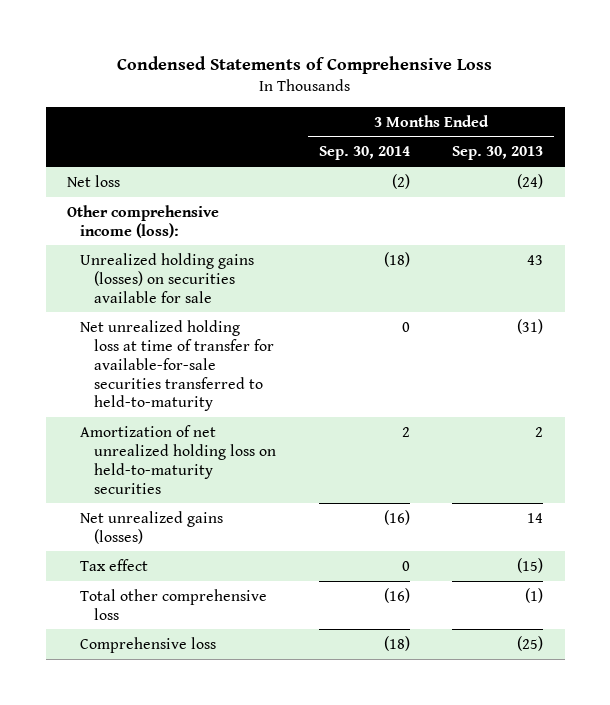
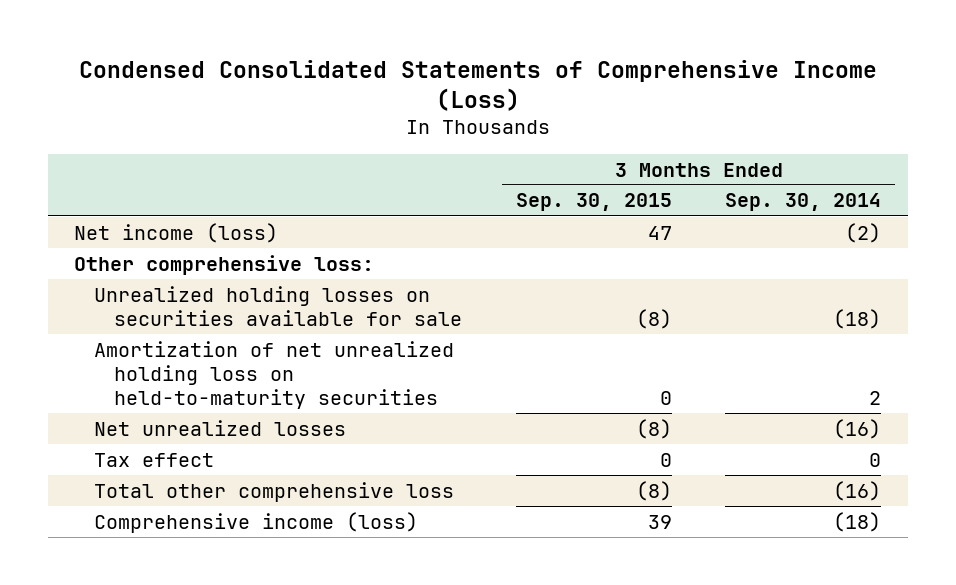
[117,56,493,75] Condensed Statements of Comprehensive Loss -> [78,59,877,112] Condensed Consolidated Statements of Comprehensive Income (Loss)
[452,146,544,161] Sep. 30, 2013 -> none
none -> [515,193,672,212] Sep. 30, 2015
[80,319,274,412] Net unrealized holding loss at time of transfer for available-for-sale securities transferred to held-to-maturity -> none
[66,174,120,187] Net loss -> [74,222,279,243] Net income (loss)
[66,204,219,238] Other comprehensive income (loss): -> [74,254,375,275] Other comprehensive loss:
[80,252,255,303] Unrealized holding gains (losses) on securities available for sale -> [94,285,463,326] Unrealized holding losses on securities available for sale
[80,510,224,544] Net unrealized gains (losses) -> [94,419,347,436] Net unrealized losses
[80,636,217,653] Comprehensive loss -> [94,511,419,533] Comprehensive income (loss)

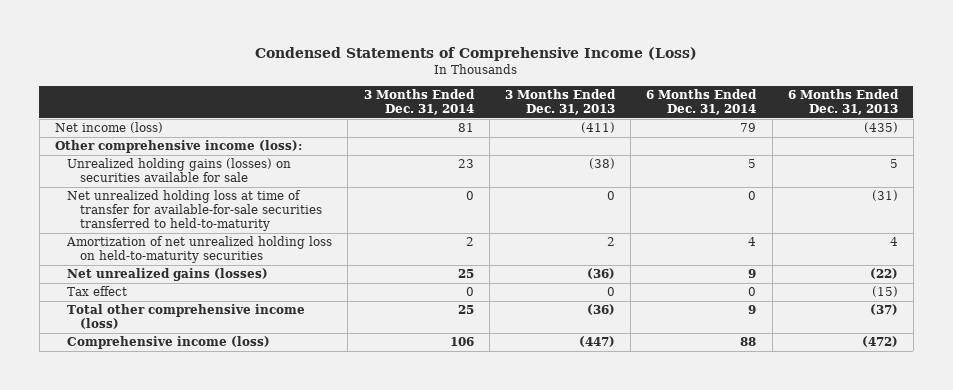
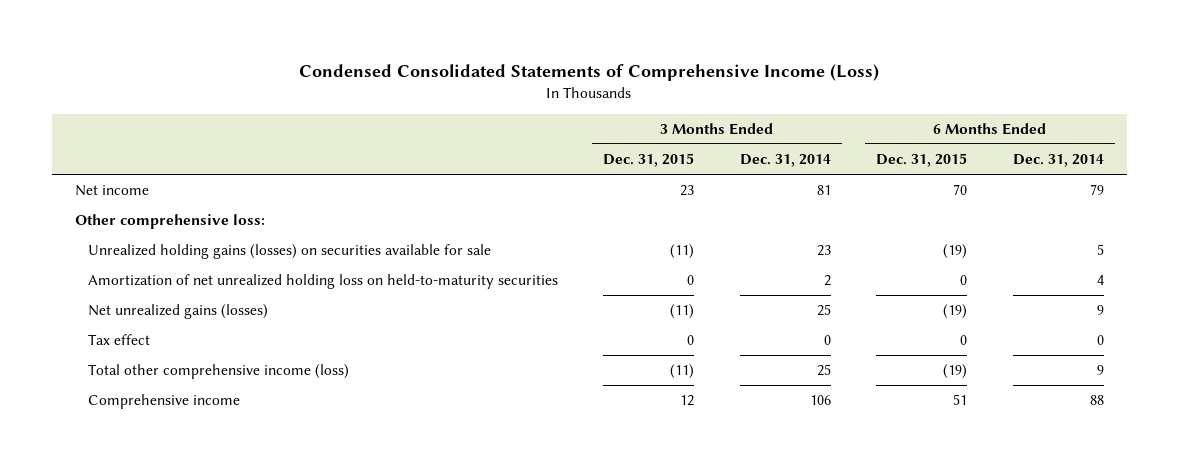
[255,46,698,61] Condensed Statements of Comprehensive Income (Loss) -> [299,63,880,81] Condensed Consolidated Statements of Comprehensive Income (Loss)
[505,89,617,116] 3 Months Ended Dec. 31, 2013 -> none
[787,89,899,116] 6 Months Ended Dec. 31, 2013 -> none
none -> [603,153,695,168] Dec. 31, 2015
none -> [876,153,968,168] Dec. 31, 2015
[54,122,163,134] Net income (loss) -> [74,185,149,197] Net income
[54,140,302,154] Other comprehensive income (loss): -> [74,214,265,230] Other comprehensive loss:
[67,190,322,232] Net unrealized holding loss at time of transfer for available-for-sale securities transferred to held-to-maturity -> none
[67,336,271,350] Comprehensive income (loss) -> [87,394,240,410] Comprehensive income

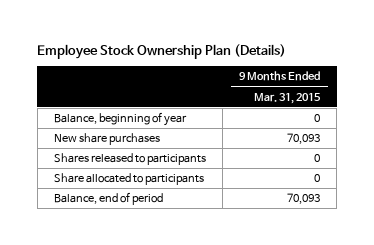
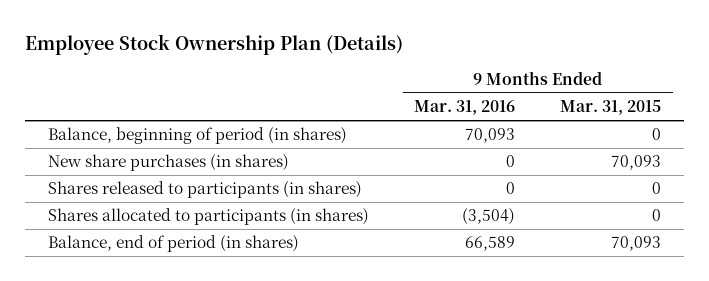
none -> [414,100,516,116] Mar. 31, 2016
[53,112,187,127] Balance, beginning of year -> [47,127,347,145] Balance, beginning of period (in shares)
[53,133,160,146] New share purchases -> [47,154,289,172] New share purchases (in shares)
[53,153,206,166] Shares released to participants -> [47,181,362,199] Shares released to participants (in shares)
[53,173,204,186] Share allocated to participants -> [47,208,369,226] Shares allocated to participants (in shares)
[53,192,163,206] Balance, end of period -> [47,235,299,253] Balance, end of period (in shares)

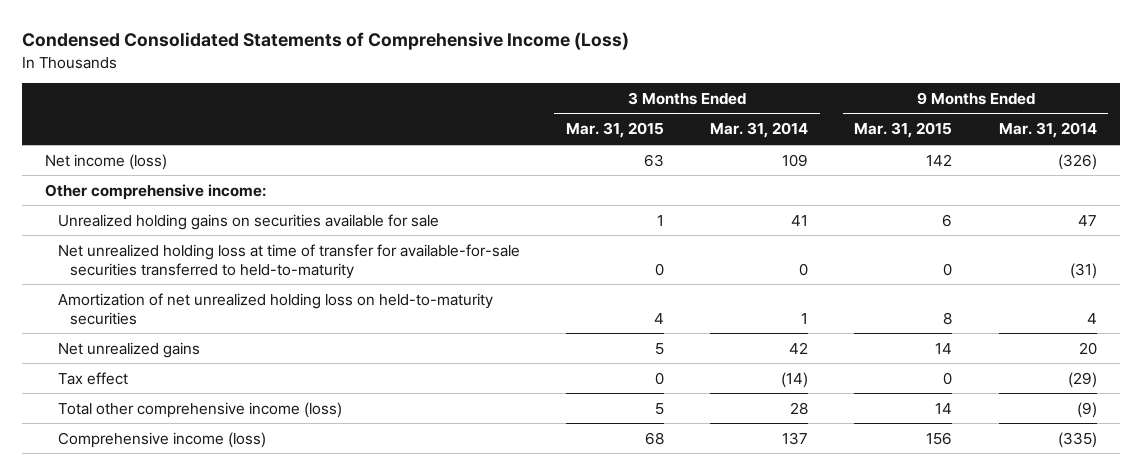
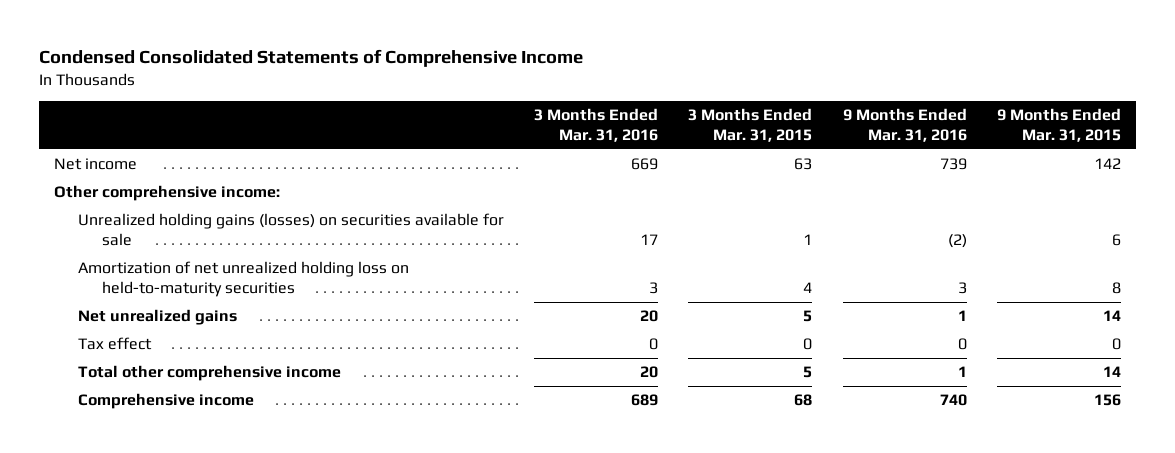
[22,32,630,51] Condensed Consolidated Statements of Comprehensive Income (Loss) -> [38,49,583,68] Condensed Consolidated Statements of Comprehensive Income
[710,122,809,139] Mar. 31, 2014 -> none
[998,122,1097,139] Mar. 31, 2014 -> none
none -> [534,108,659,142] 3 Months Ended Mar. 31, 2016
none -> [842,108,967,142] 9 Months Ended Mar. 31, 2016
[45,153,168,170] Net income (loss) -> [53,158,137,171] Net income
[57,243,520,279] Net unrealized holding loss at time of transfer for available-for-sale securities transferred to held-to-maturity -> none
[57,213,439,230] Unrealized holding gains on securities available for sale -> [77,213,504,247] Unrealized holding gains (losses) on securities available for sale
[57,401,342,418] Total other comprehensive income (loss) -> [77,365,341,382] Total other comprehensive income
[57,431,266,448] Comprehensive income (loss) -> [77,393,254,410] Comprehensive income

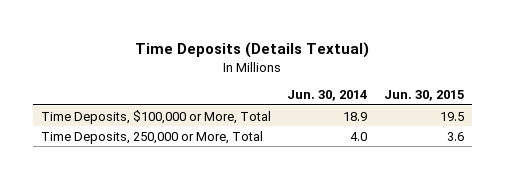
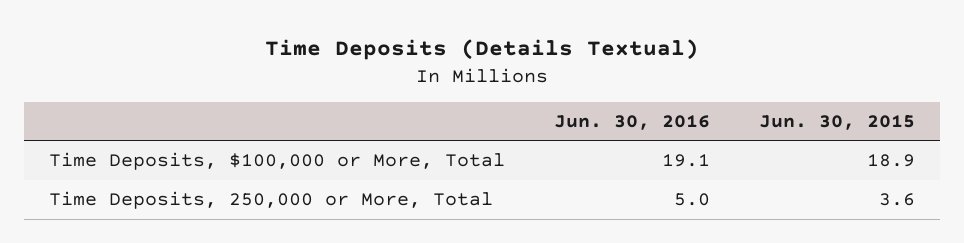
[287,90,368,102] Jun. 30, 2014 -> none
none -> [554,114,711,130] Jun. 30, 2016
[439,111,464,121] 19.5 -> [867,154,916,168] 18.9

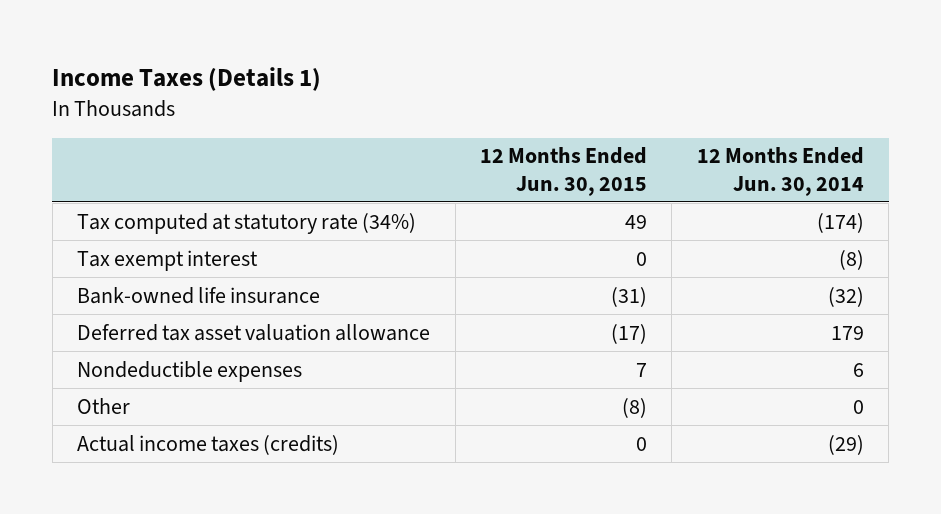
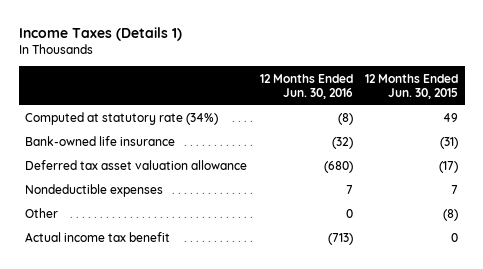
[696,147,864,196] 12 Months Ended Jun. 30, 2014 -> none
none -> [259,73,353,100] 12 Months Ended Jun. 30, 2016
[77,249,259,271] Tax exempt interest -> none
[77,212,417,234] Tax computed at statutory rate (34%) -> [24,112,218,126] Computed at statutory rate (34%)
[77,434,340,455] Actual income taxes (credits) -> [24,232,170,243] Actual income tax benefit

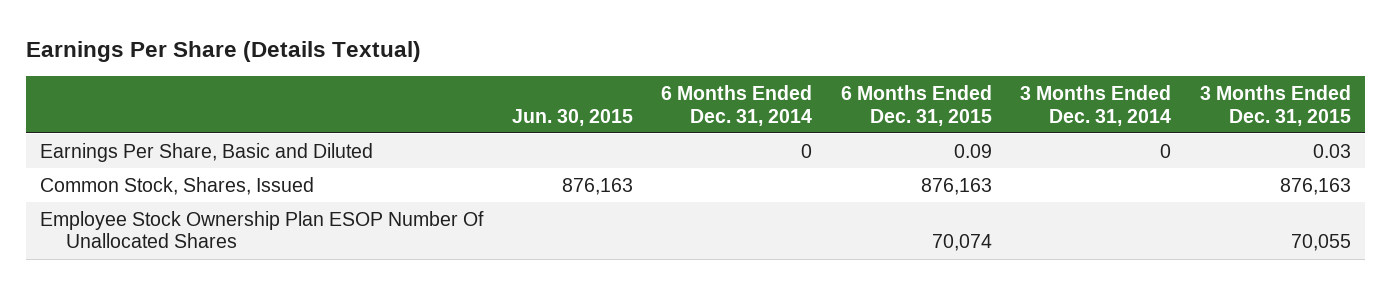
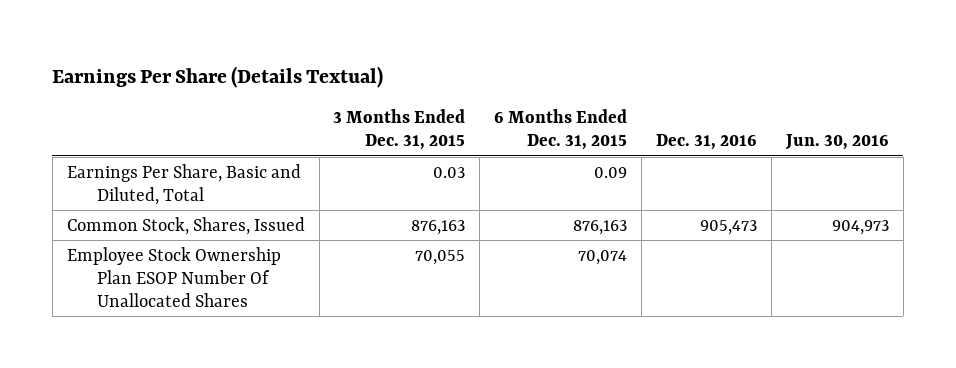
[511,108,633,126] Jun. 30, 2015 -> none
[661,84,813,126] 6 Months Ended Dec. 31, 2014 -> none
[1020,84,1172,126] 3 Months Ended Dec. 31, 2014 -> none
none -> [656,133,758,150] Dec. 31, 2016
none -> [784,133,889,150] Jun. 30, 2016
[40,142,374,162] Earnings Per Share, Basic and Diluted -> [66,163,301,205] Earnings Per Share, Basic and Diluted, Total

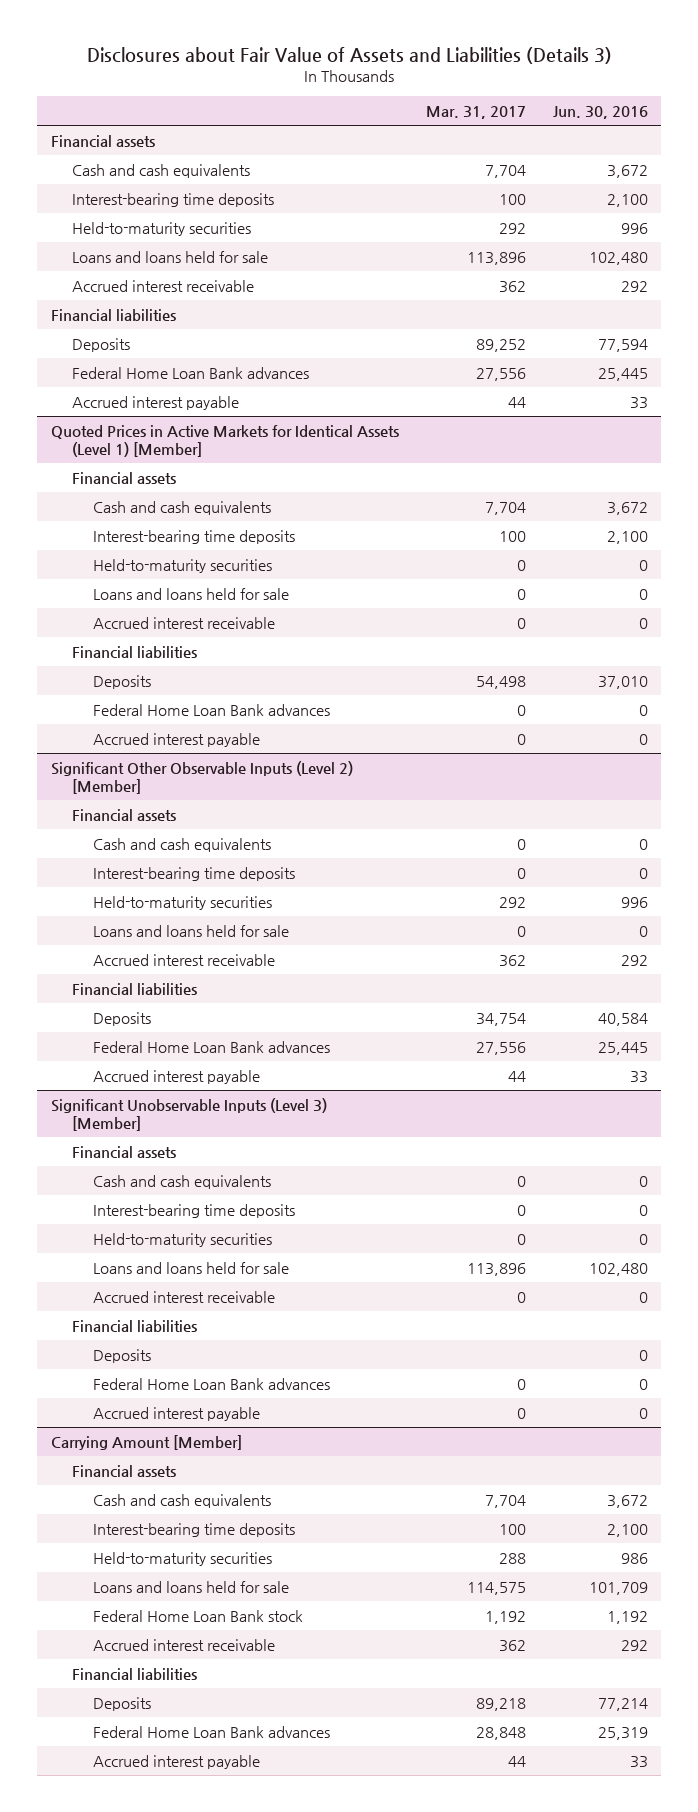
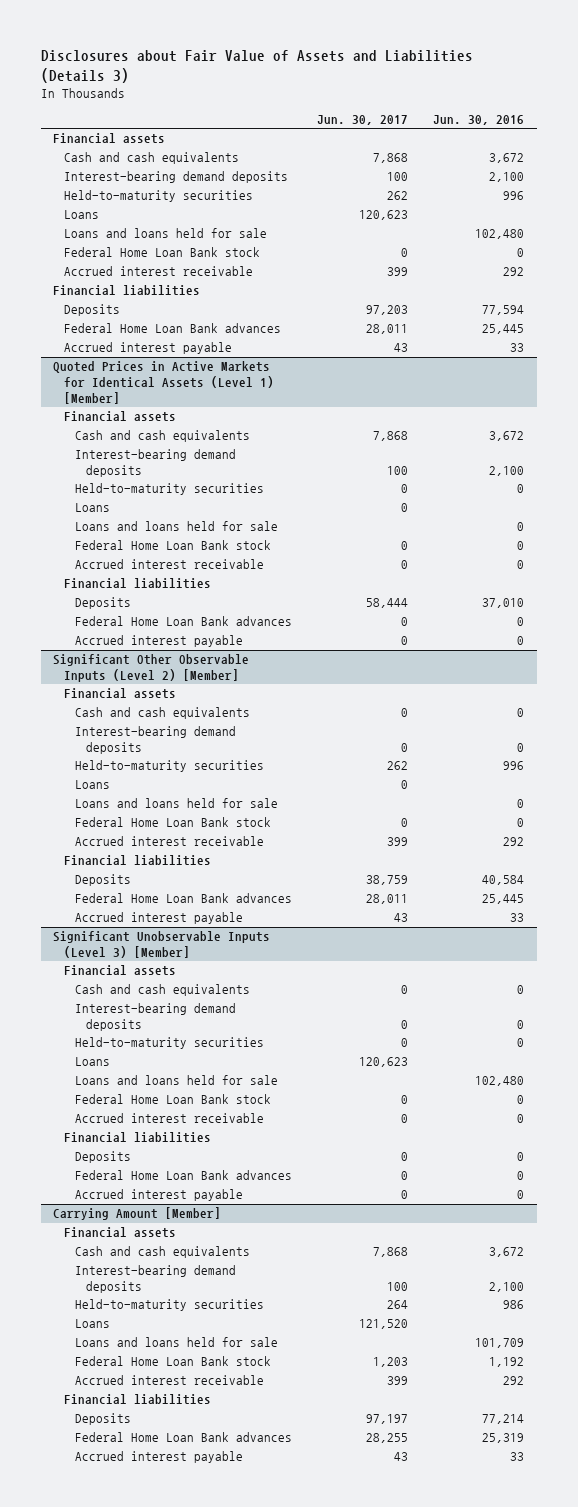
[425,106,526,120] Mar. 31, 2017 -> none
none -> [317,115,409,126] Jun. 30, 2017
[71,192,274,207] Interest-bearing time deposits -> [64,171,289,184] Interest-bearing demand deposits
none -> [64,210,100,220] Loans
none -> [64,247,261,258] Federal Home Loan Bank stock
[93,529,296,544] Interest-bearing time deposits -> [75,449,237,478] Interest-bearing demand deposits
none -> [75,503,111,513] Loans
none -> [75,540,272,551] Federal Home Loan Bank stock
[93,866,296,881] Interest-bearing time deposits -> [75,726,237,755] Interest-bearing demand deposits
none -> [75,780,111,790] Loans
none -> [75,817,272,828] Federal Home Loan Bank stock
[93,1203,296,1218] Interest-bearing time deposits -> [75,1003,237,1032] Interest-bearing demand deposits
none -> [75,1057,111,1067] Loans
none -> [75,1094,272,1105] Federal Home Loan Bank stock
[93,1522,296,1537] Interest-bearing time deposits -> [75,1265,237,1294] Interest-bearing demand deposits
none -> [75,1319,111,1329] Loans

